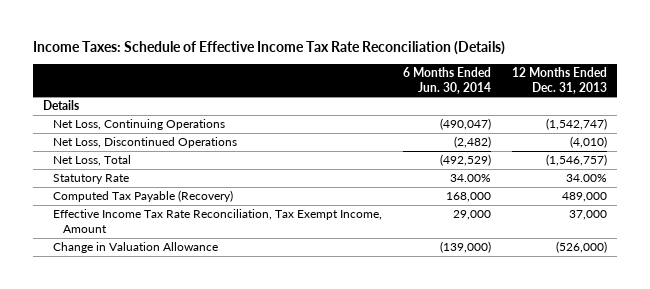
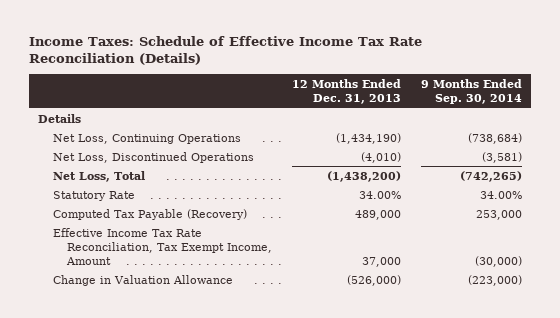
[402,66,491,94] 6 Months Ended Jun. 30, 2014 -> none
none -> [420,78,522,105] 9 Months Ended Sep. 30, 2014
[545,118,607,131] (1,542,747) -> [335,132,401,144] (1,434,190)
[545,154,607,167] (1,546,757) -> [326,170,401,182] (1,438,200)

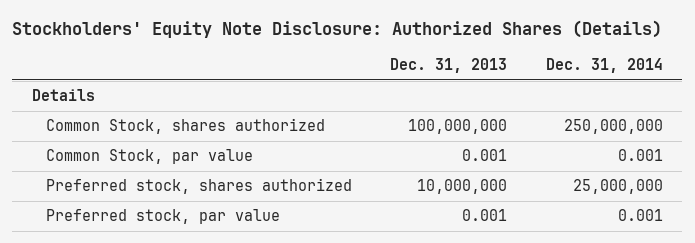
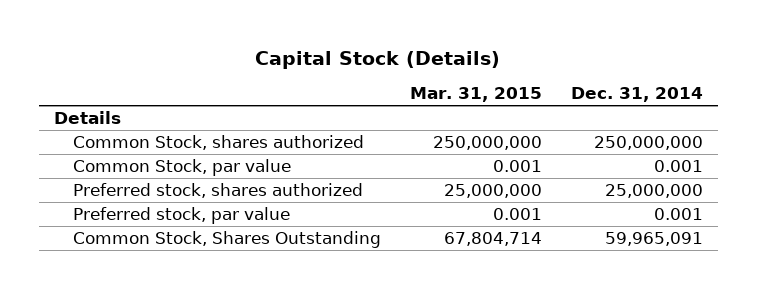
[12,20,663,39] Stockholders' Equity Note Disclosure: Authorized Shares (Details) -> [255,50,501,69] Capital Stock (Details)
[390,58,508,74] Dec. 31, 2013 -> none
none -> [410,87,543,103] Mar. 31, 2015
none -> [73,231,382,249] Common Stock, Shares Outstanding

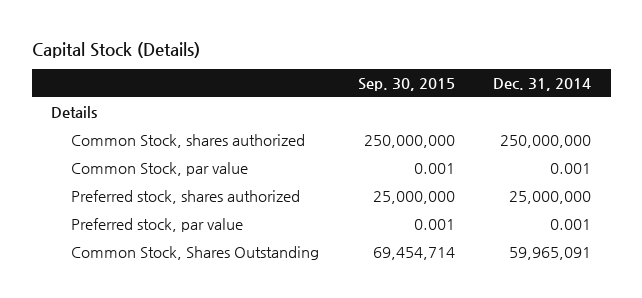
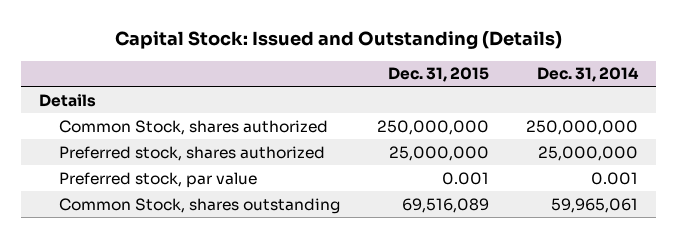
[31,41,200,58] Capital Stock (Details) -> [114,31,562,50] Capital Stock: Issued and Outstanding (Details)
[357,78,455,92] Sep. 30, 2015 -> none
none -> [387,67,489,83] Dec. 31, 2015
[71,161,249,176] Common Stock, par value -> none
[71,245,320,260] Common Stock, Shares Outstanding -> [58,197,340,214] Common Stock, shares outstanding
[509,246,592,260] 59,965,091 -> [550,197,638,213] 59,965,061

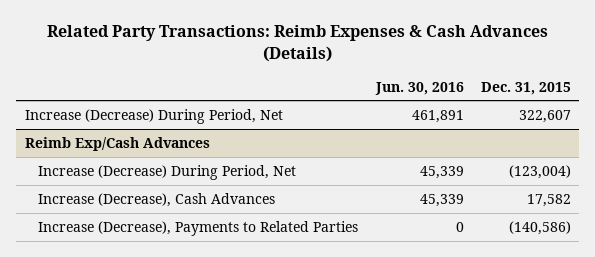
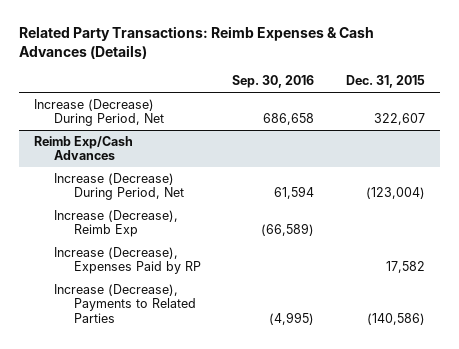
[374,81,464,95] Jun. 30, 2016 -> none
none -> [232,75,315,89] Sep. 30, 2016
none -> [54,209,179,238] Increase (Decrease), Reimb Exp
[38,192,276,207] Increase (Decrease), Cash Advances -> [54,246,201,275] Increase (Decrease), Expenses Paid by RP

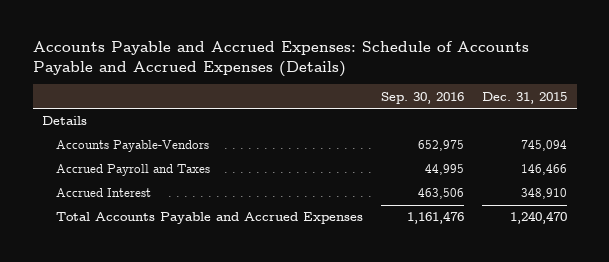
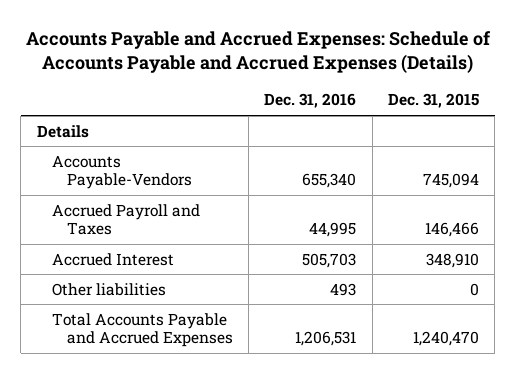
[381,91,465,104] Sep. 30, 2016 -> none
none -> [264,93,357,109] Dec. 31, 2016
none -> [51,282,166,296] Other liabilities

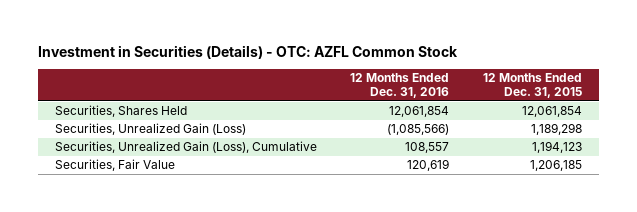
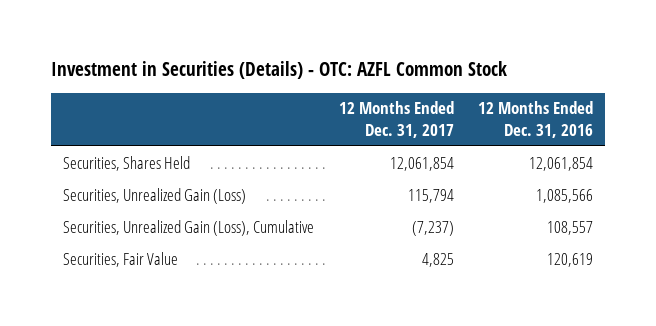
[483,72,583,99] 12 Months Ended Dec. 31, 2015 -> none
none -> [338,101,454,138] 12 Months Ended Dec. 31, 2017
[387,124,450,136] (1,085,566) -> [535,188,593,203] 1,085,566

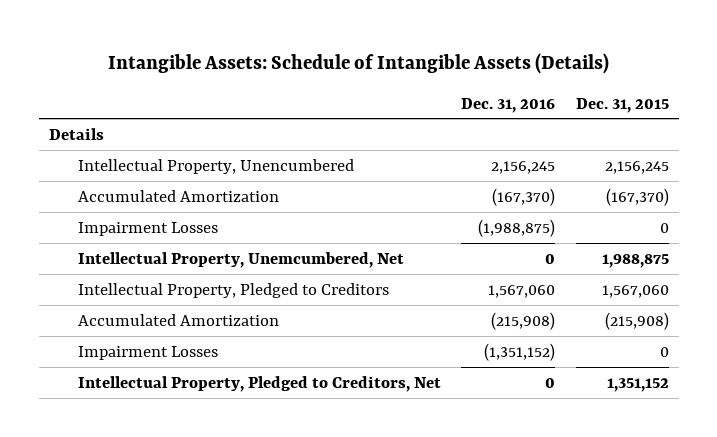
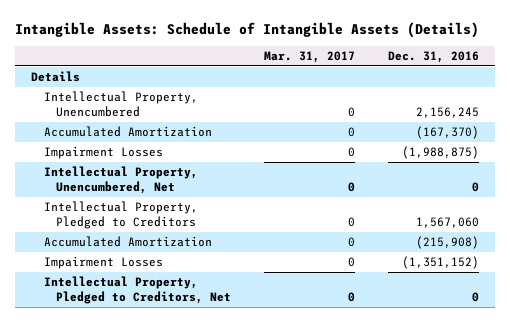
[575,97,669,113] Dec. 31, 2015 -> none
none -> [263,50,355,63] Mar. 31, 2017
[78,251,405,268] Intellectual Property, Unemcumbered, Net -> [43,166,198,195] Intellectual Property, Unencumbered, Net

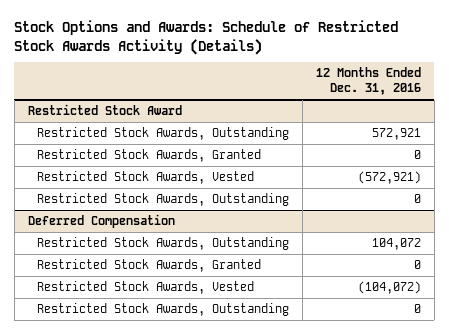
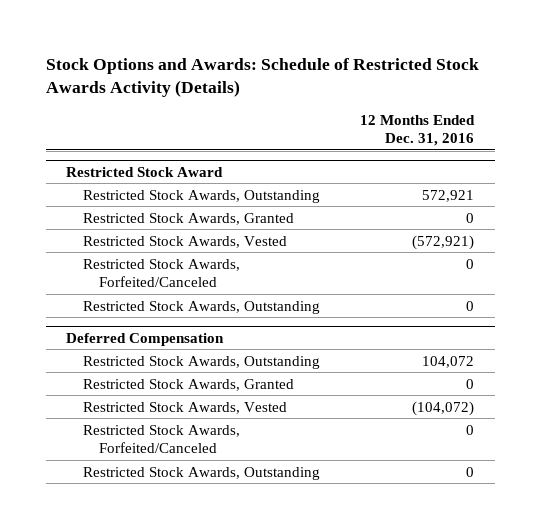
none -> [82,258,240,287] Restricted Stock Awards, Forfeited/Canceled
none -> [82,424,240,453] Restricted Stock Awards, Forfeited/Canceled

